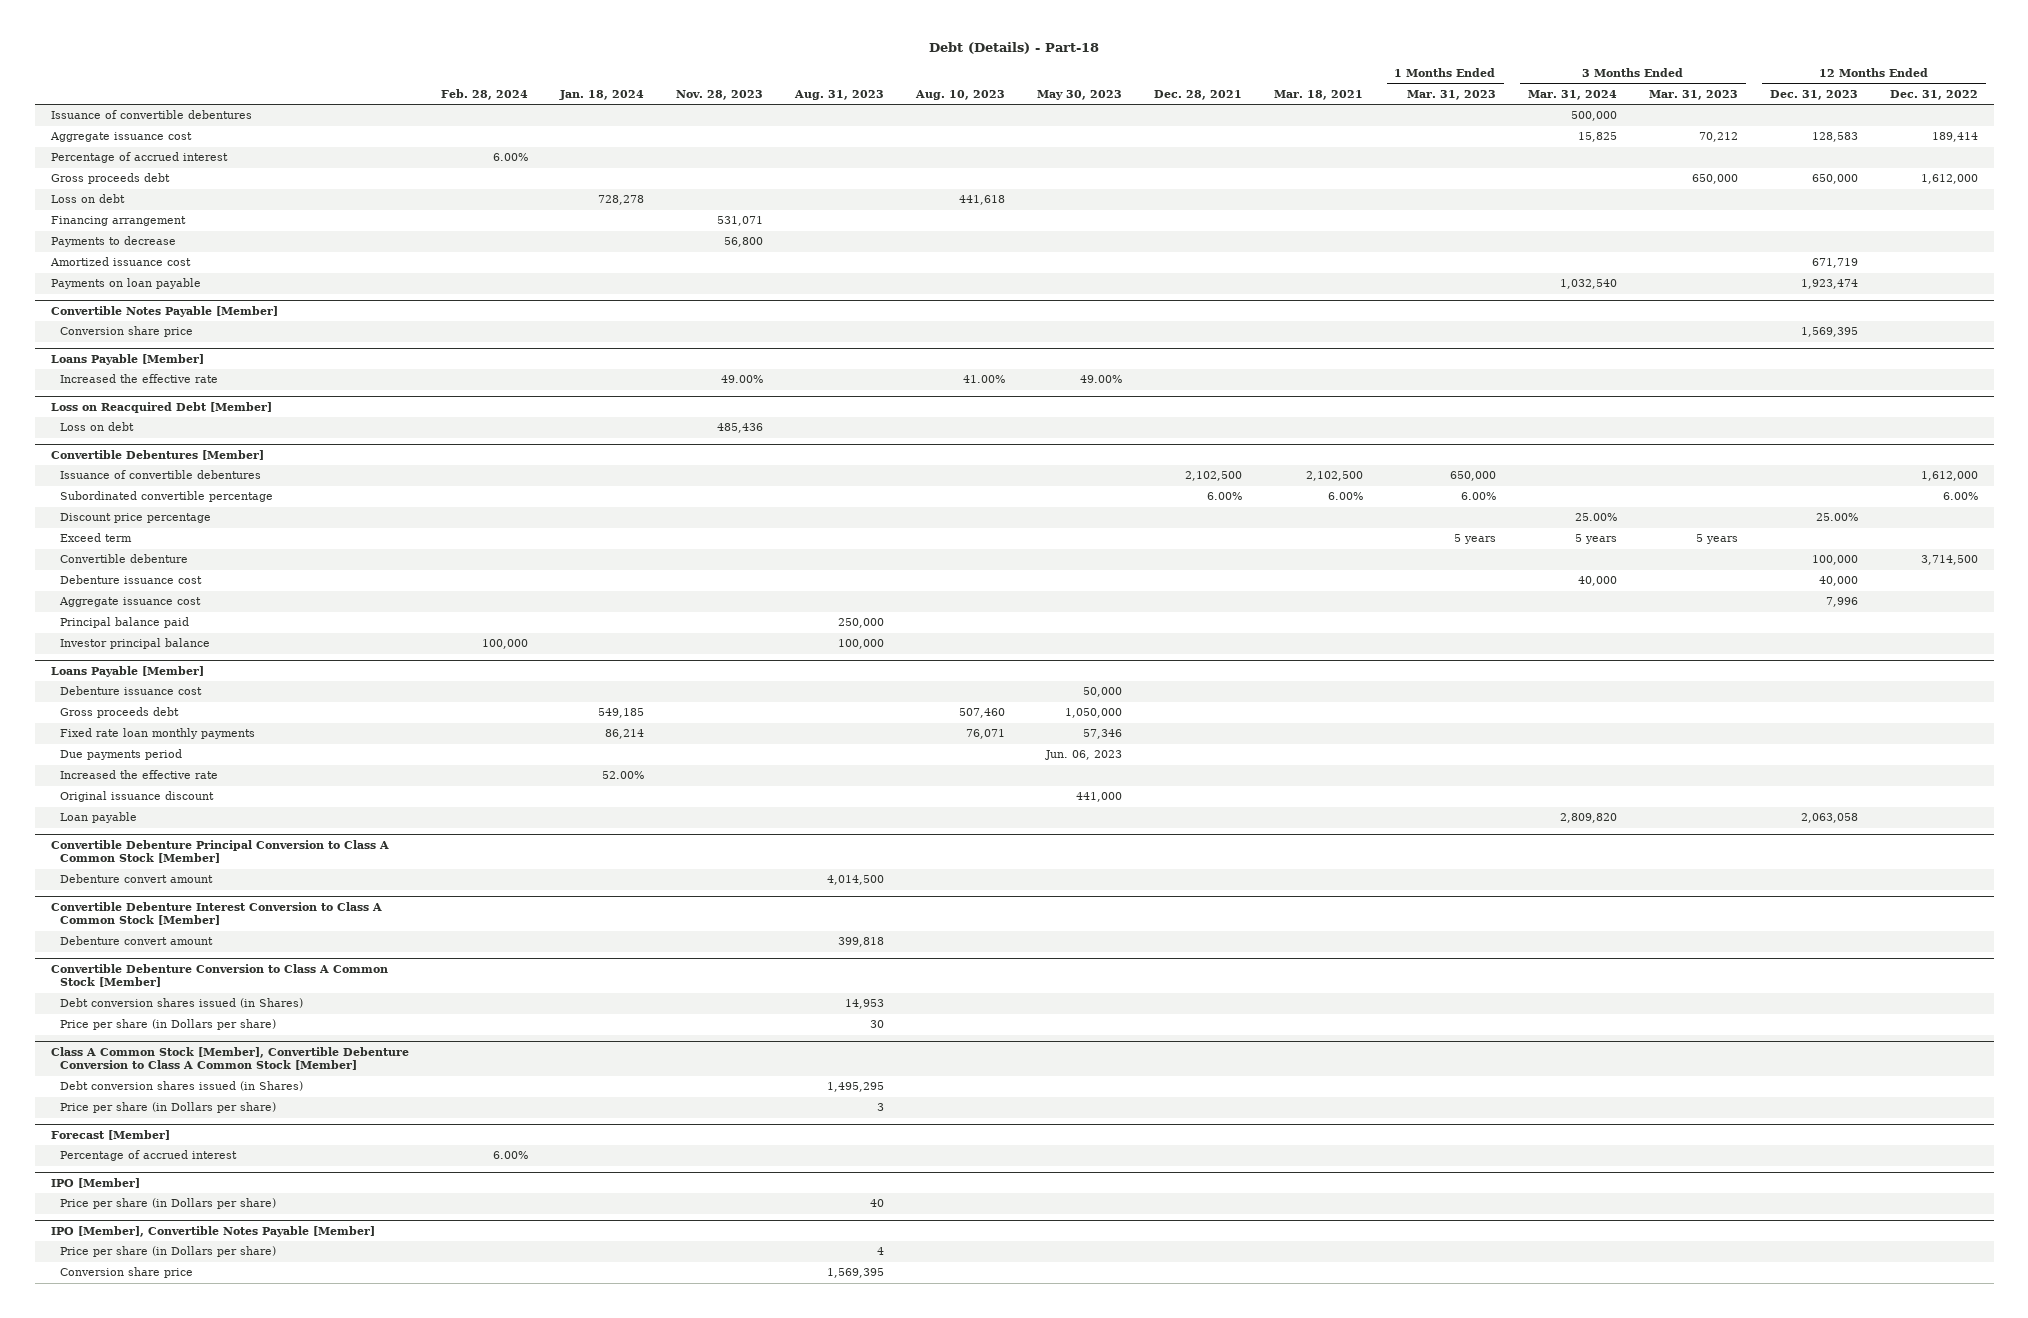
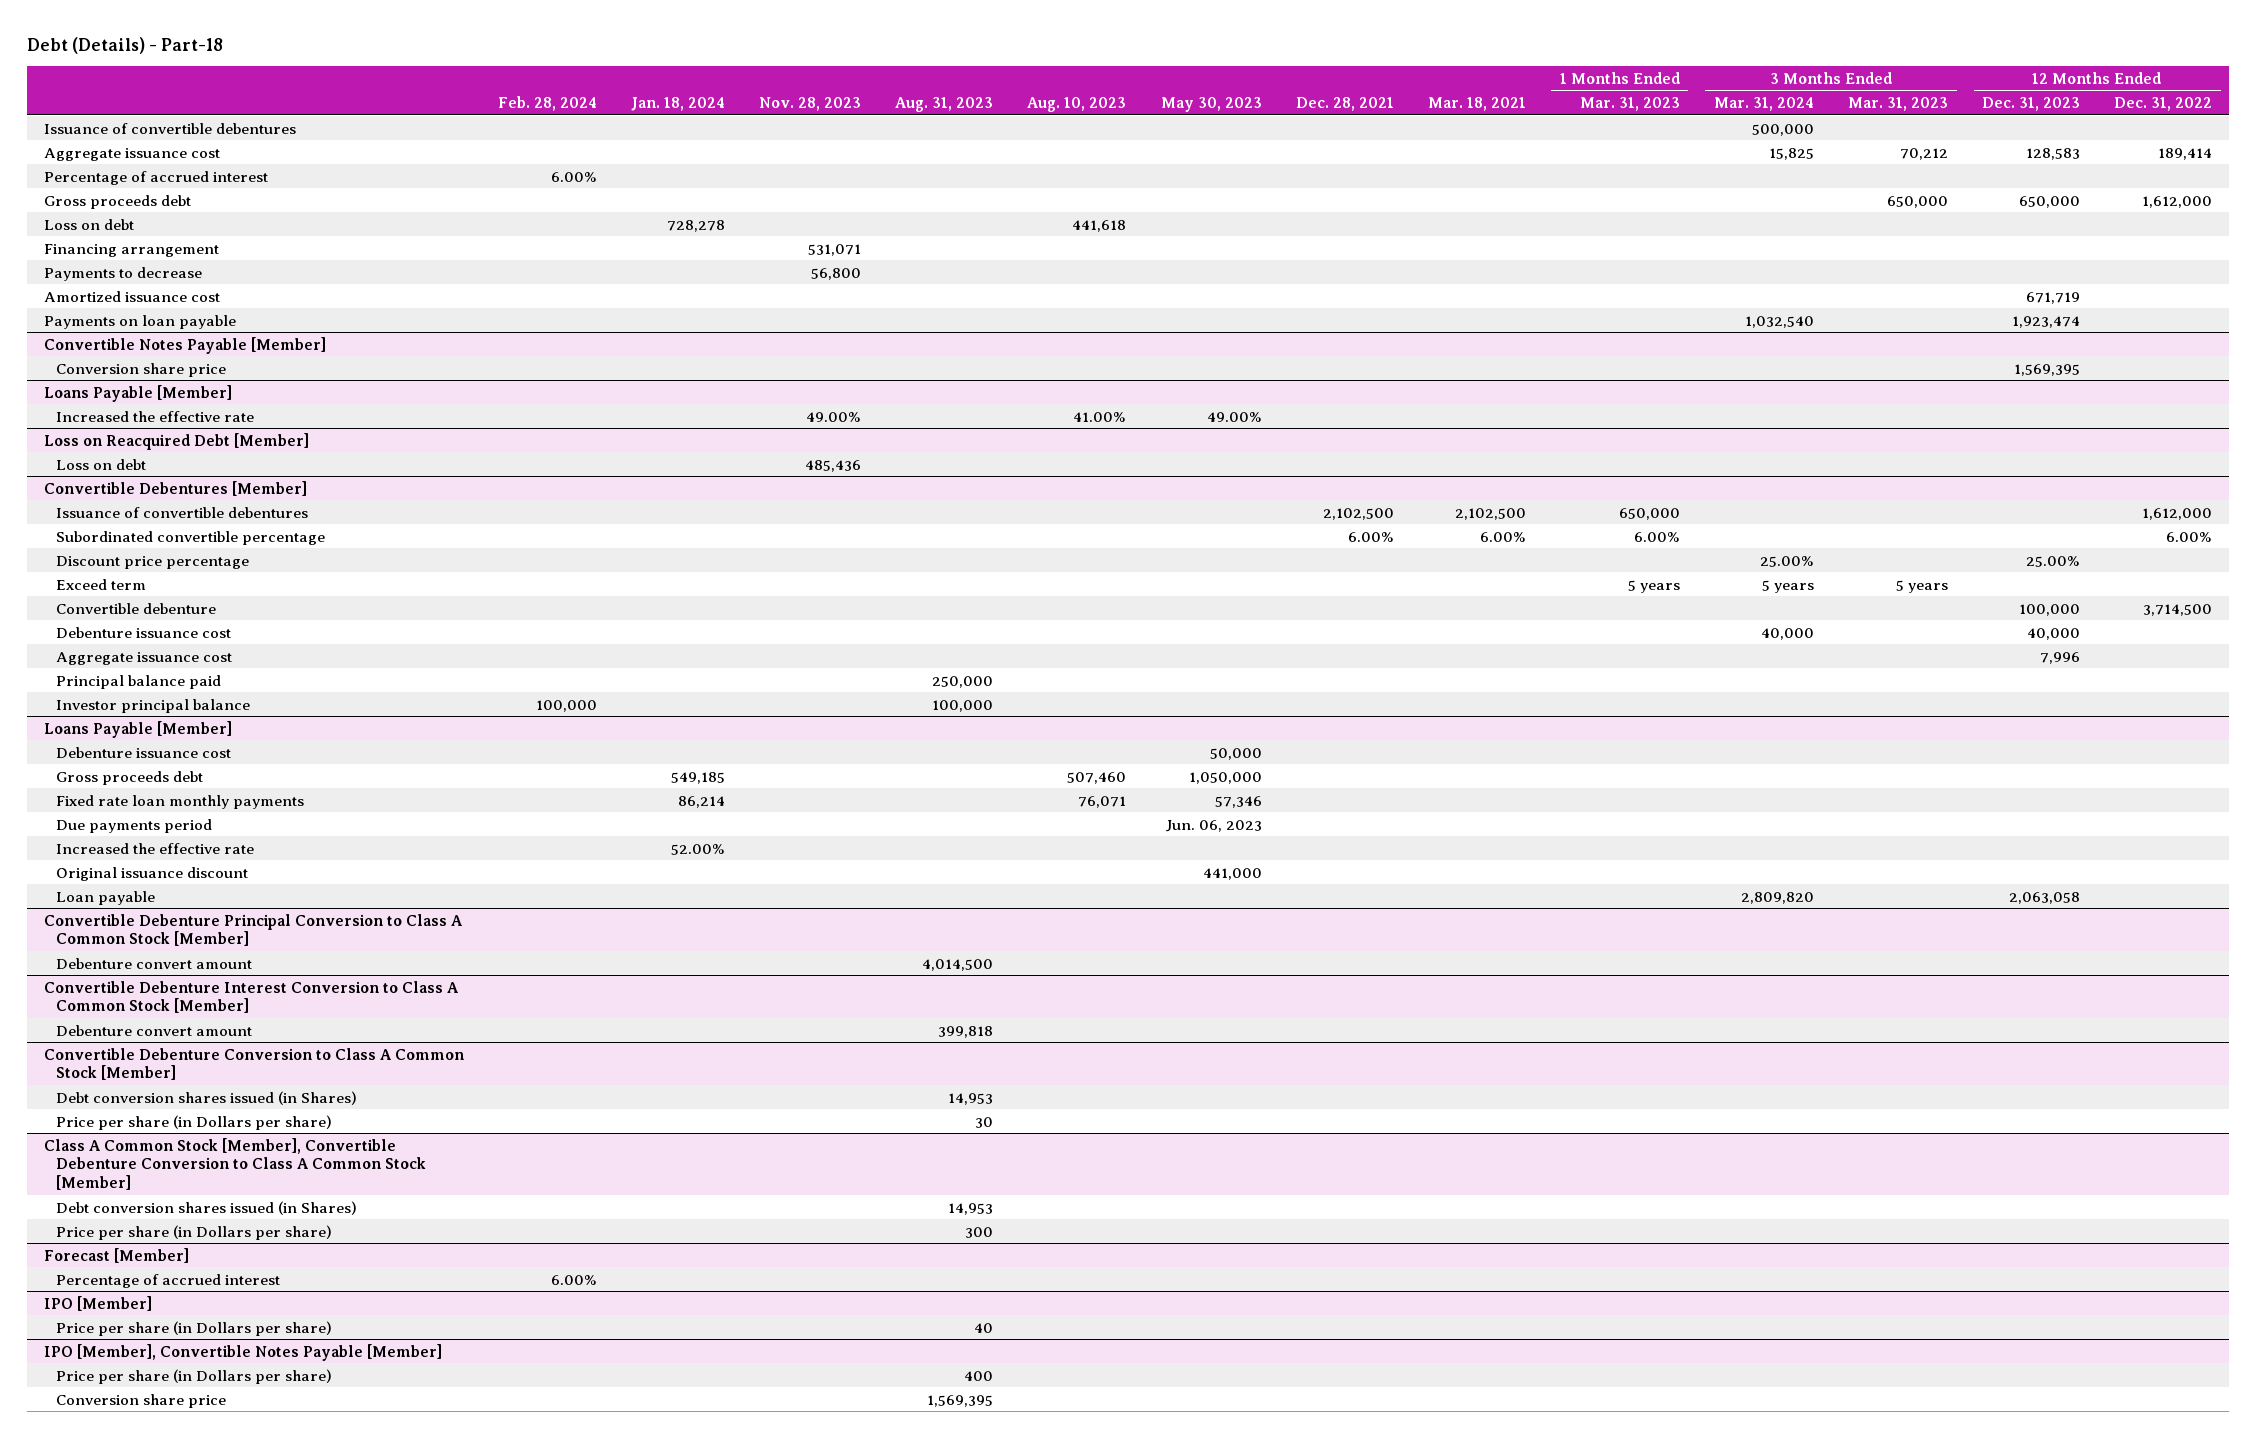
[826,1082,884,1093] 1,495,295 -> [948,1202,994,1215] 14,953
[876,1103,884,1112] 3 -> [965,1226,994,1238] 300
[876,1247,884,1256] 4 -> [964,1370,994,1381] 400

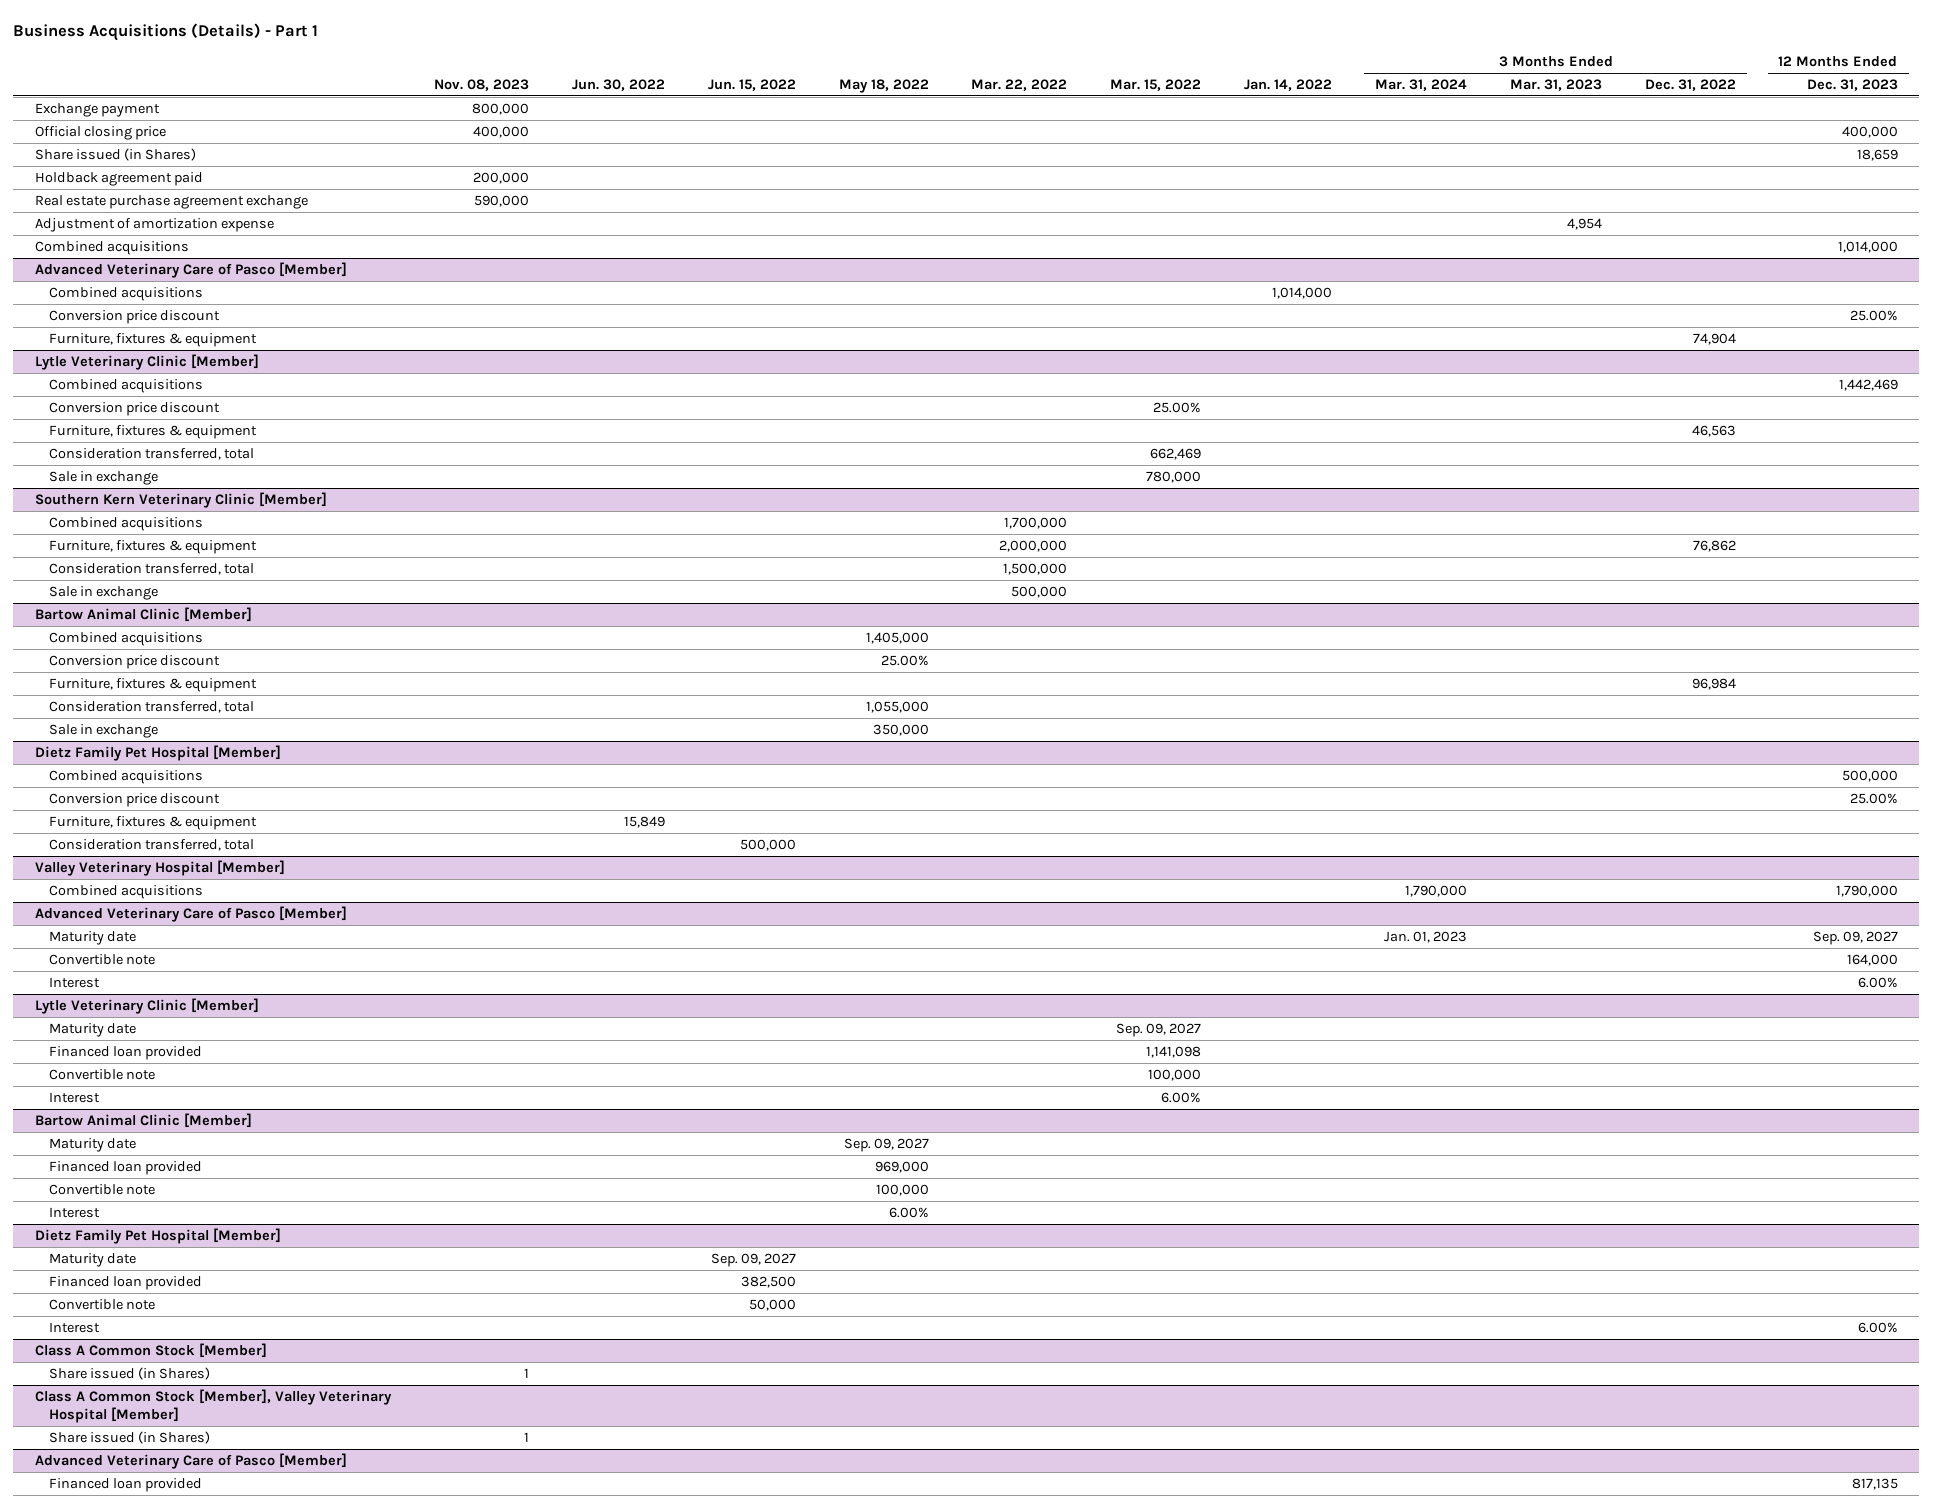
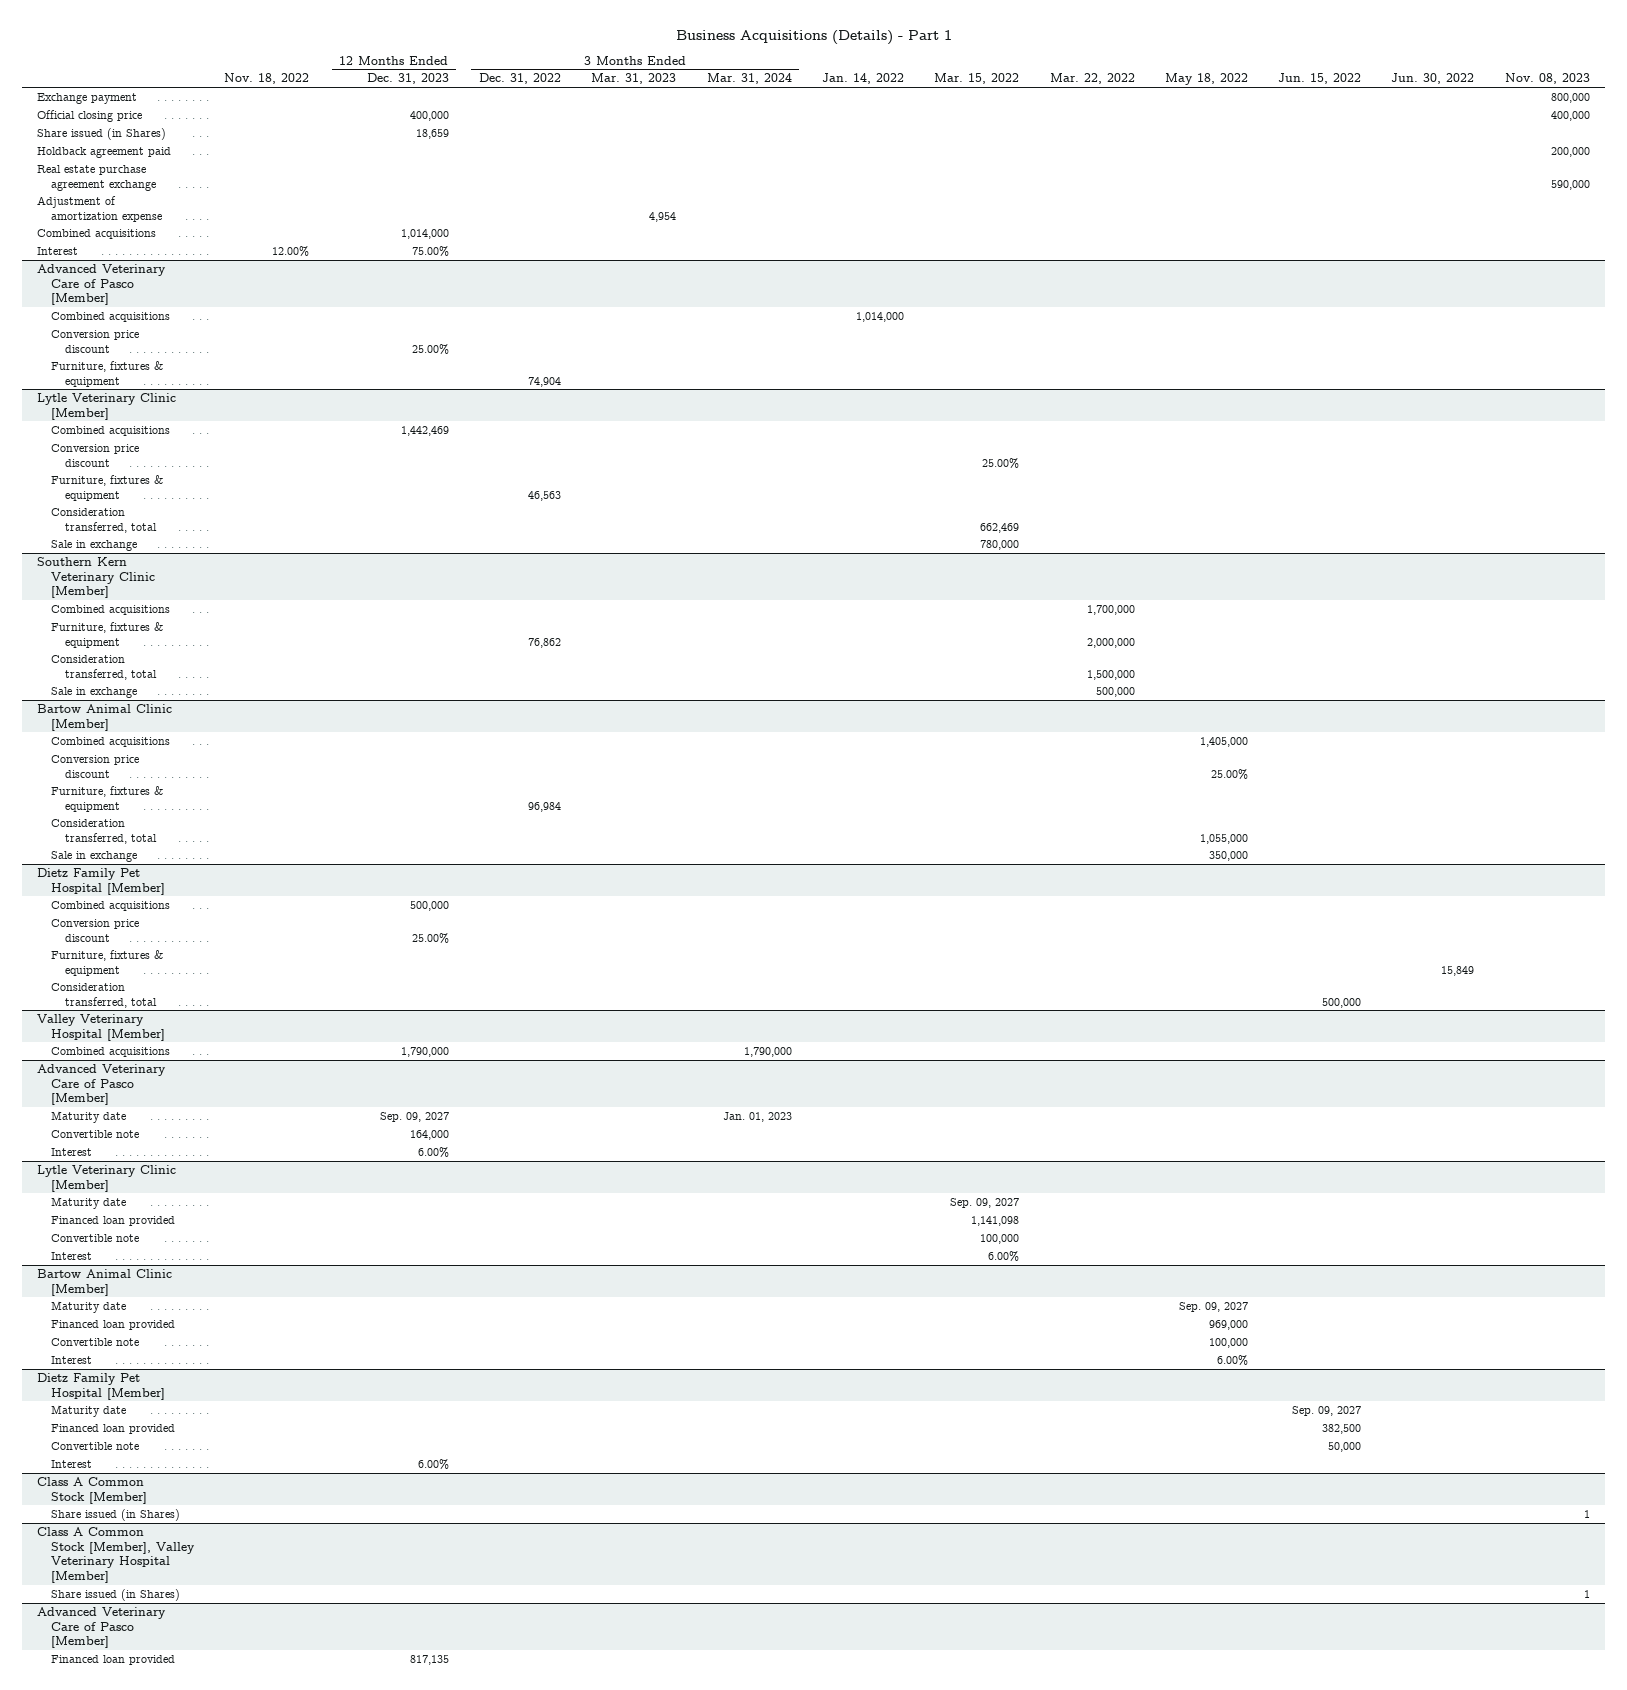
none -> [224,73,310,85] Nov. 18, 2022
none -> [37,246,79,255] Interest

